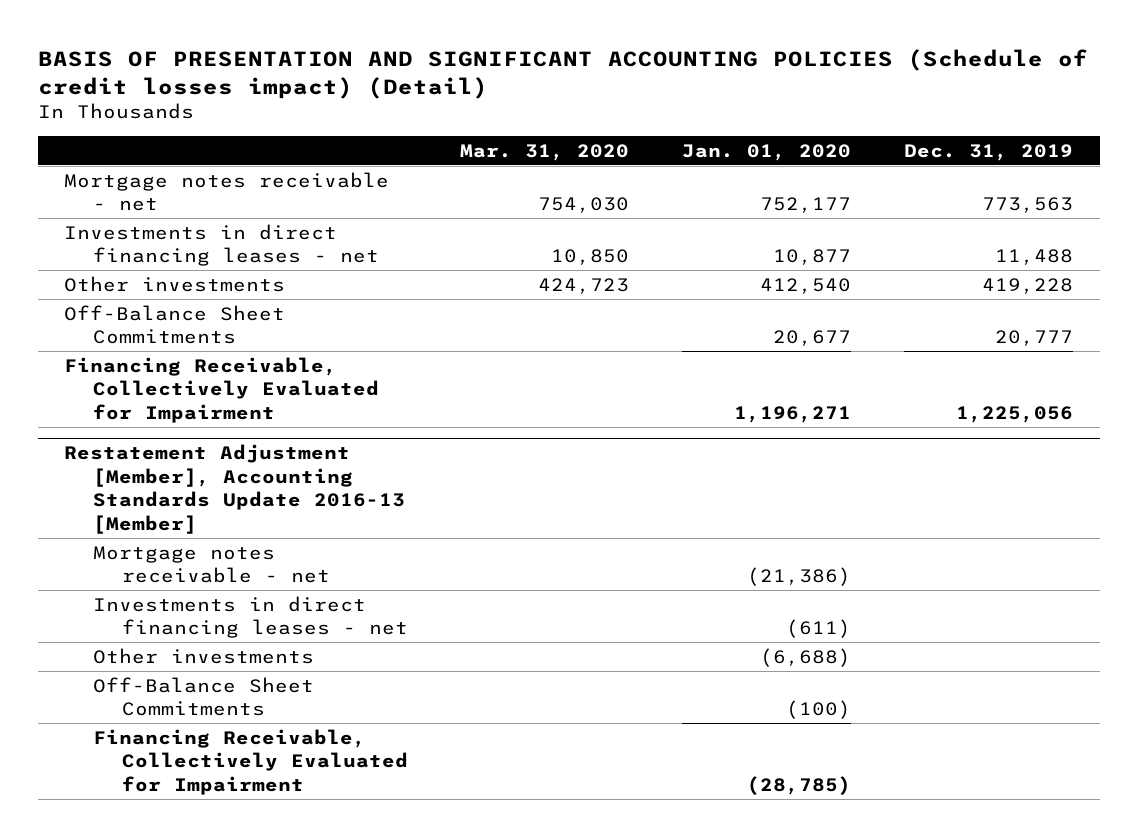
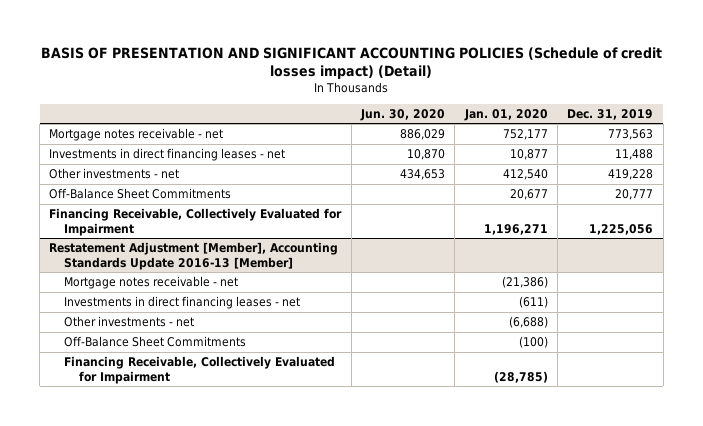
[460,143,630,161] Mar. 31, 2020 -> none
none -> [359,108,445,121] Jun. 30, 2020
[64,275,286,292] Other investments -> [49,168,180,180] Other investments - net
[92,647,314,664] Other investments -> [63,316,194,328] Other investments - net

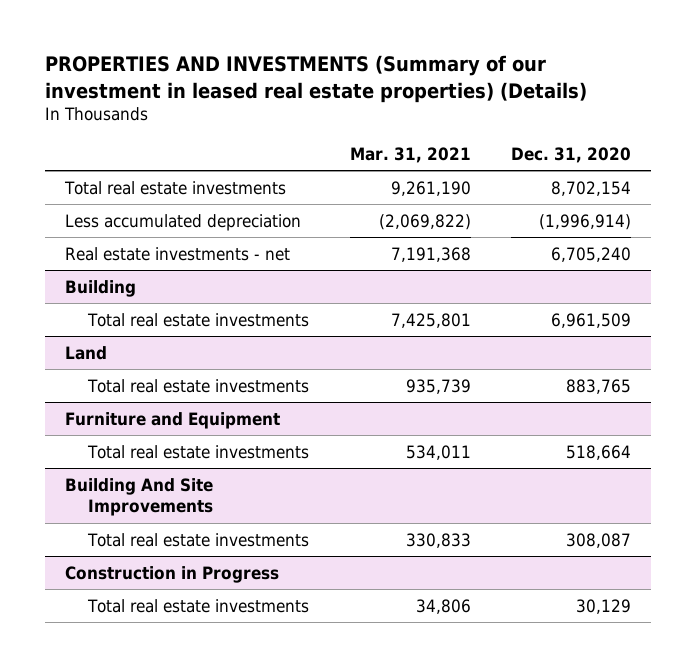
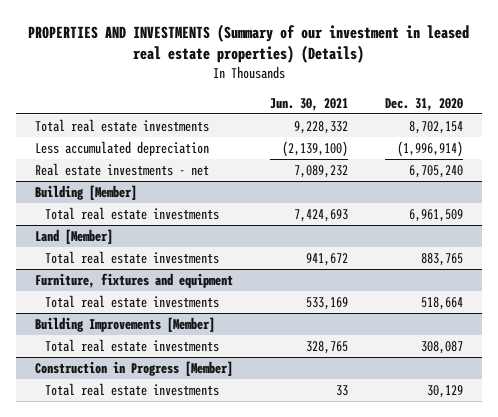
[349,147,471,164] Mar. 31, 2021 -> none
none -> [269,97,348,111] Jun. 30, 2021
[65,279,137,297] Building -> [34,184,137,200] Building [Member]
[65,345,108,360] Land -> [34,228,113,244] Land [Member]
[65,411,281,429] Furniture and Equipment -> [34,272,233,288] Furniture, fixtures and equipment
[65,477,214,517] Building And Site Improvements -> [34,316,215,332] Building Improvements [Member]
[65,565,280,583] Construction in Progress -> [34,360,233,376] Construction in Progress [Member]

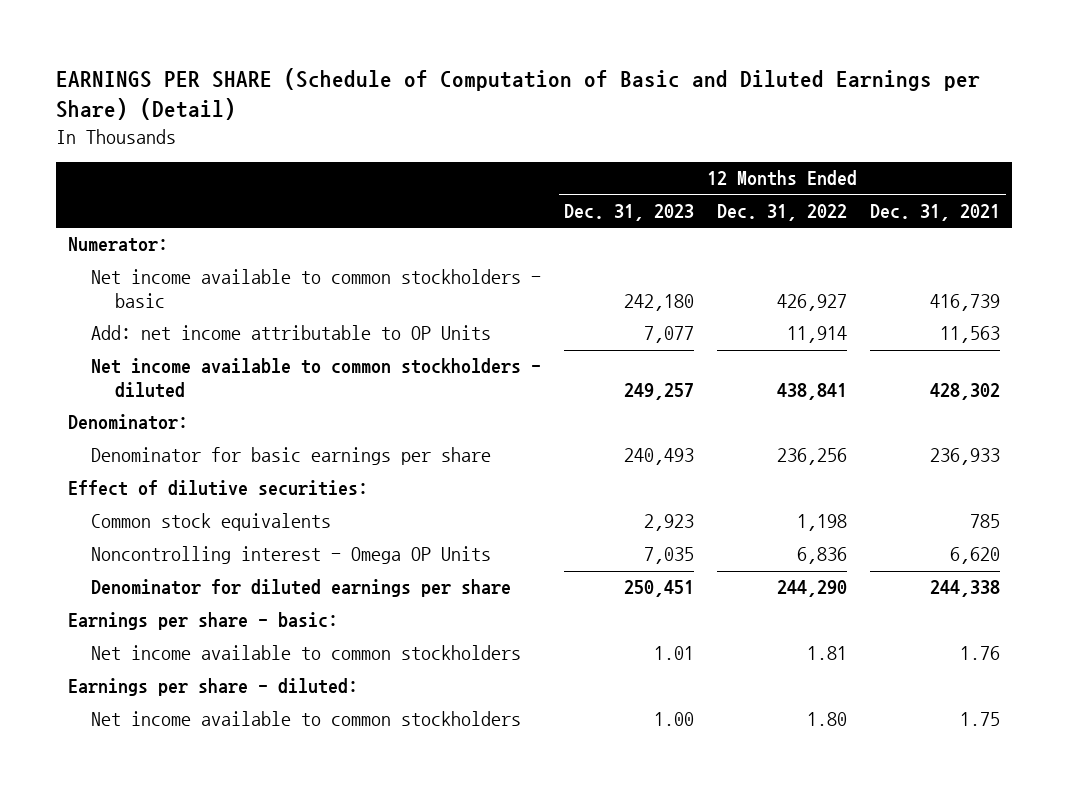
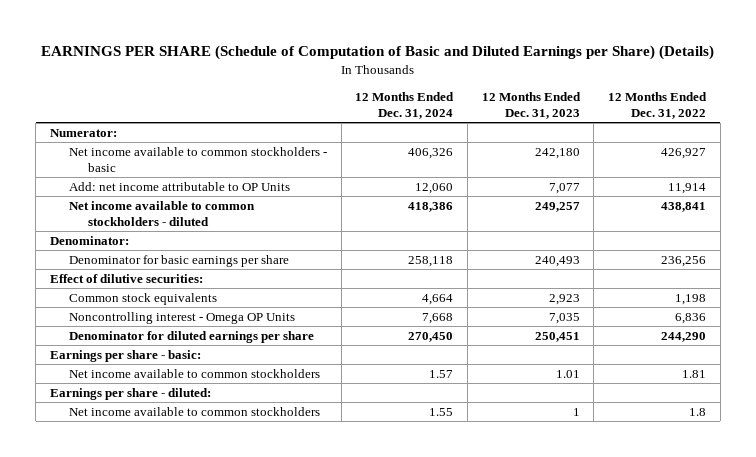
[56,68,981,121] EARNINGS PER SHARE (Schedule of Computation of Basic and Diluted Earnings per Share) (Detail) -> [41,45,715,61] EARNINGS PER SHARE (Schedule of Computation of Basic and Diluted Earnings per Share) (Details)
[870,203,1001,221] Dec. 31, 2021 -> none
none -> [355,91,455,119] 12 Months Ended Dec. 31, 2024
[654,712,695,727] 1.00 -> [572,407,580,416] 1
[807,712,848,727] 1.80 -> [689,407,707,416] 1.8

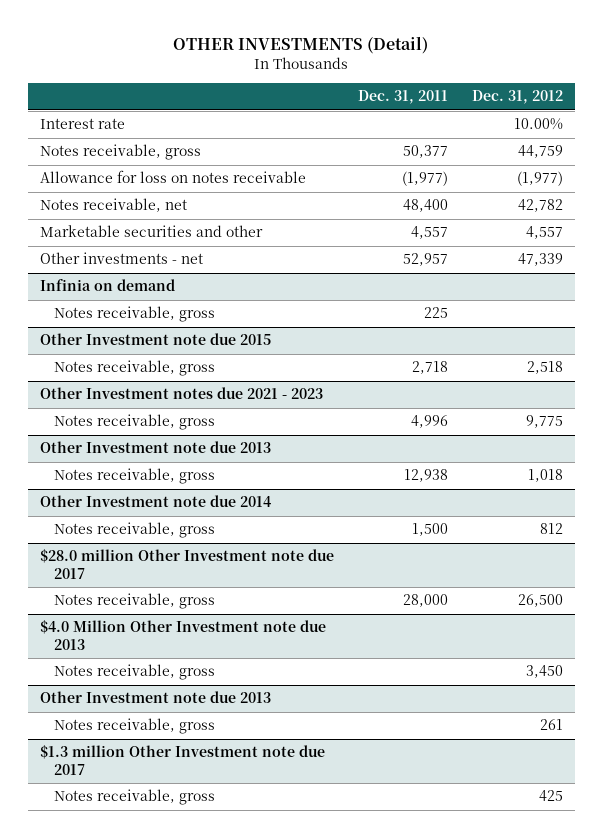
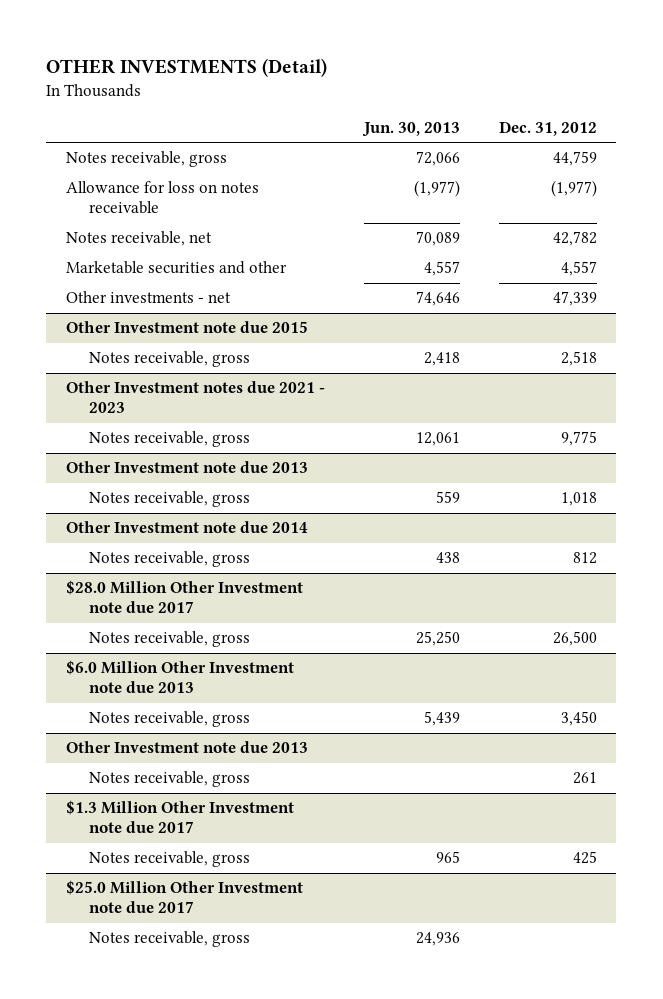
[357,90,448,105] Dec. 31, 2011 -> none
none -> [361,121,460,137] Jun. 30, 2013
[39,118,125,130] Interest rate -> none
[39,279,175,292] Infinia on demand -> none
[54,306,216,323] Notes receivable, gross -> none
[39,549,334,580] $28.0 million Other Investment note due 2017 -> [65,580,303,614] $28.0 Million Other Investment note due 2017
[39,620,326,651] $4.0 Million Other Investment note due 2013 -> [65,660,294,694] $6.0 Million Other Investment note due 2013
[39,745,325,776] $1.3 million Other Investment note due 2017 -> [65,800,294,834] $1.3 Million Other Investment note due 2017
none -> [65,880,303,914] $25.0 Million Other Investment note due 2017
none -> [89,931,251,948] Notes receivable, gross

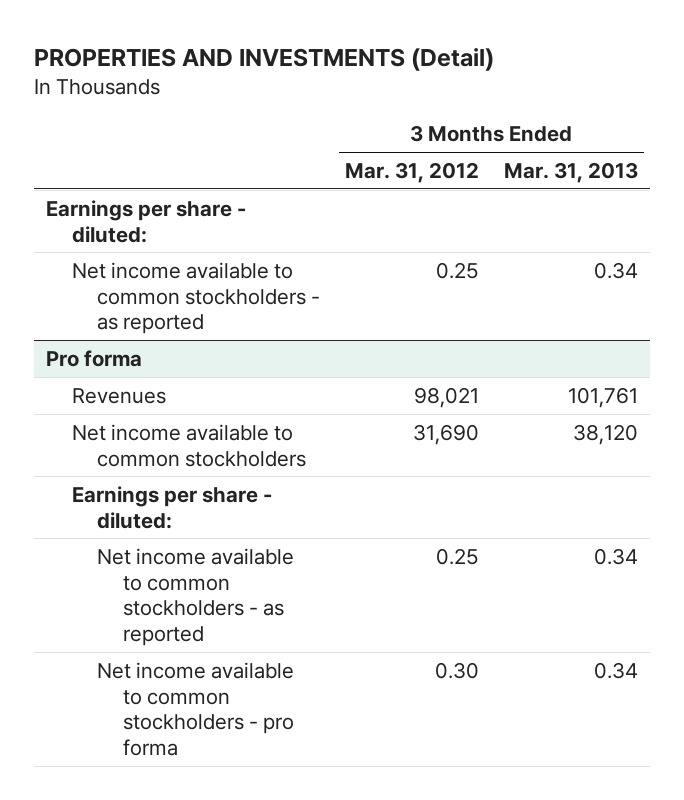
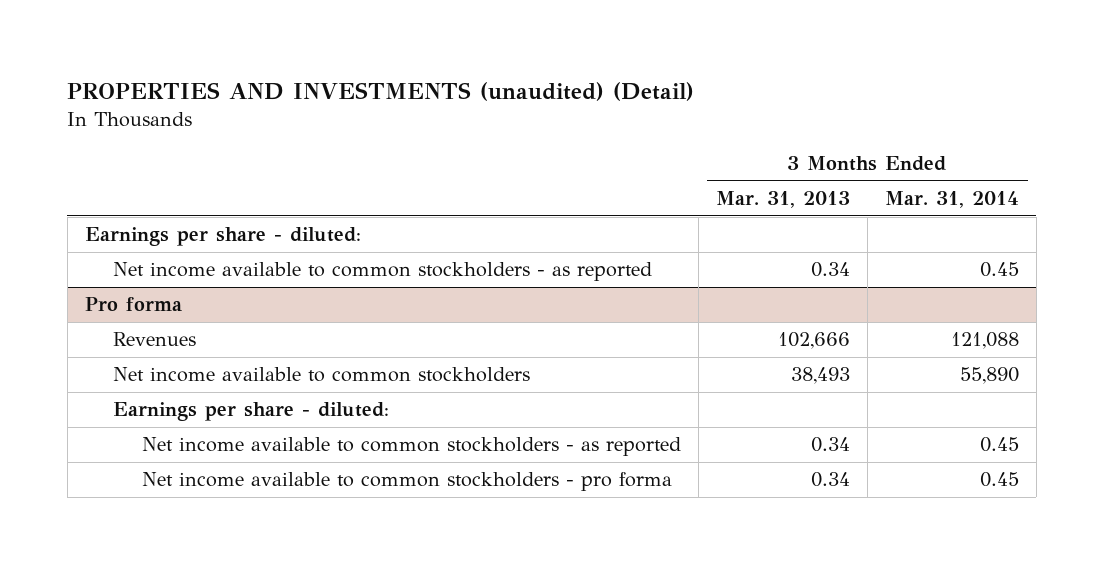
[33,48,494,72] PROPERTIES AND INVESTMENTS (Detail) -> [67,81,695,101] PROPERTIES AND INVESTMENTS (unaudited) (Detail)
[344,161,479,183] Mar. 31, 2012 -> none
none -> [884,191,1019,209] Mar. 31, 2014
[567,386,638,408] 101,761 -> [777,332,850,350] 102,666
[572,423,638,445] 38,120 -> [790,367,850,385] 38,493

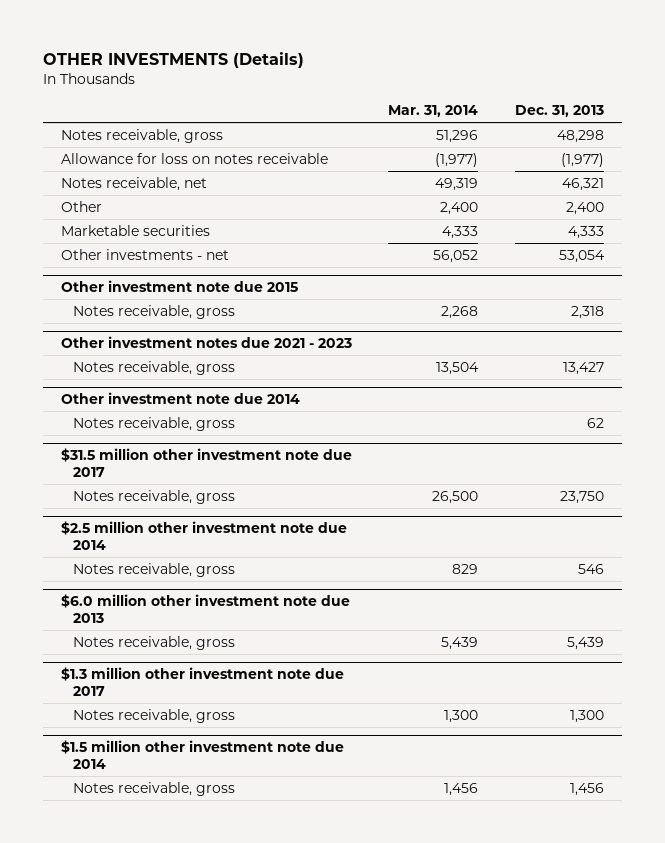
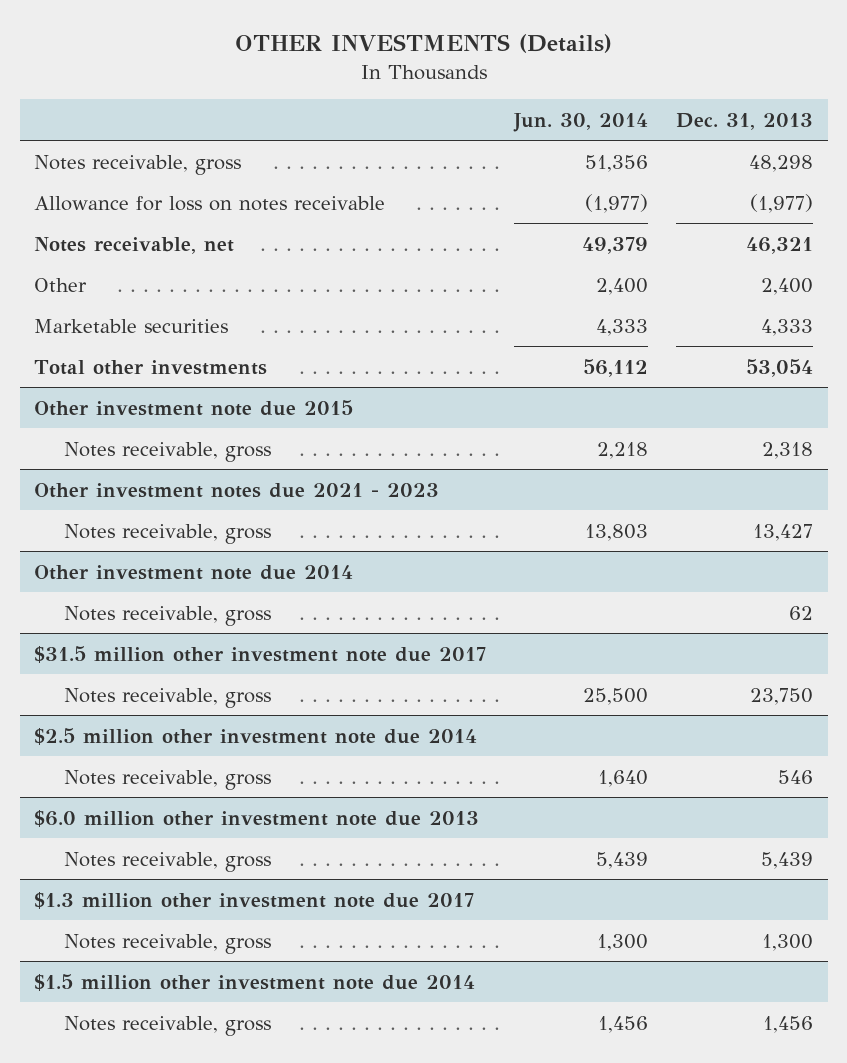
[388,105,479,118] Mar. 31, 2014 -> none
none -> [513,112,649,132] Jun. 30, 2014
[61,249,230,261] Other investments - net -> [33,359,267,375] Total other investments

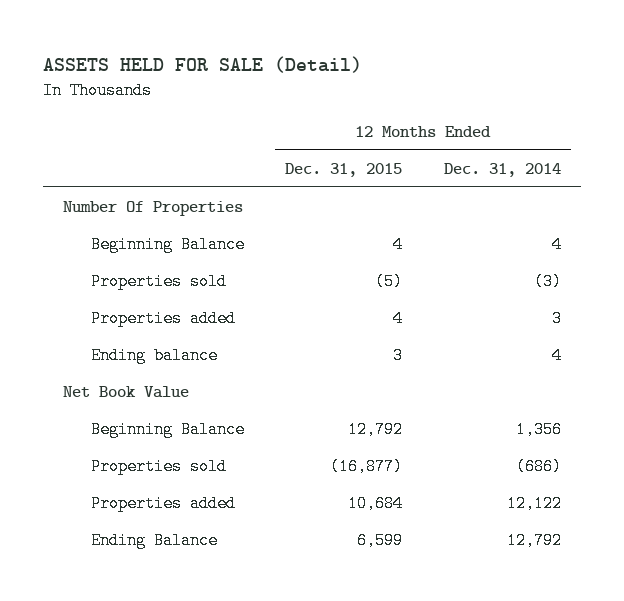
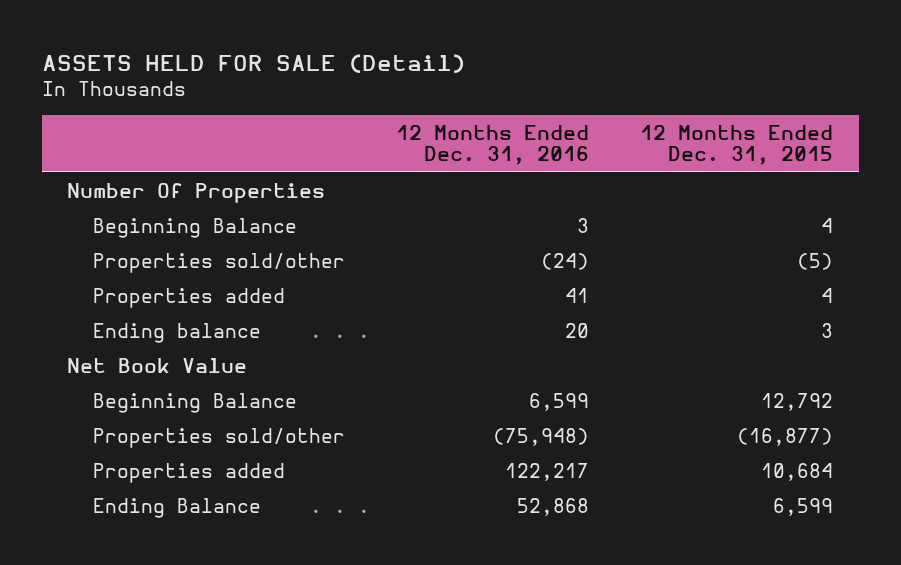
[443,162,561,177] Dec. 31, 2014 -> none
none -> [395,124,589,166] 12 Months Ended Dec. 31, 2016
[91,272,228,290] Properties sold -> [92,252,345,273] Properties sold/other
[91,457,228,475] Properties sold -> [92,427,345,448] Properties sold/other

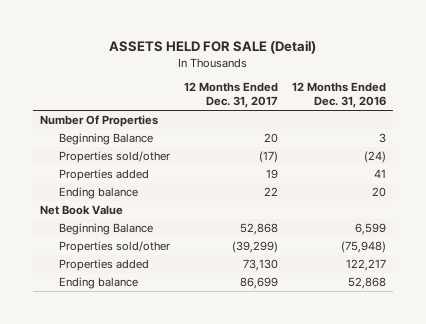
[640,124,834,166] 12 Months Ended Dec. 31, 2015 -> none
none -> [183,82,278,109] 12 Months Ended Dec. 31, 2017
[92,497,261,518] Ending Balance -> [58,277,138,290] Ending balance

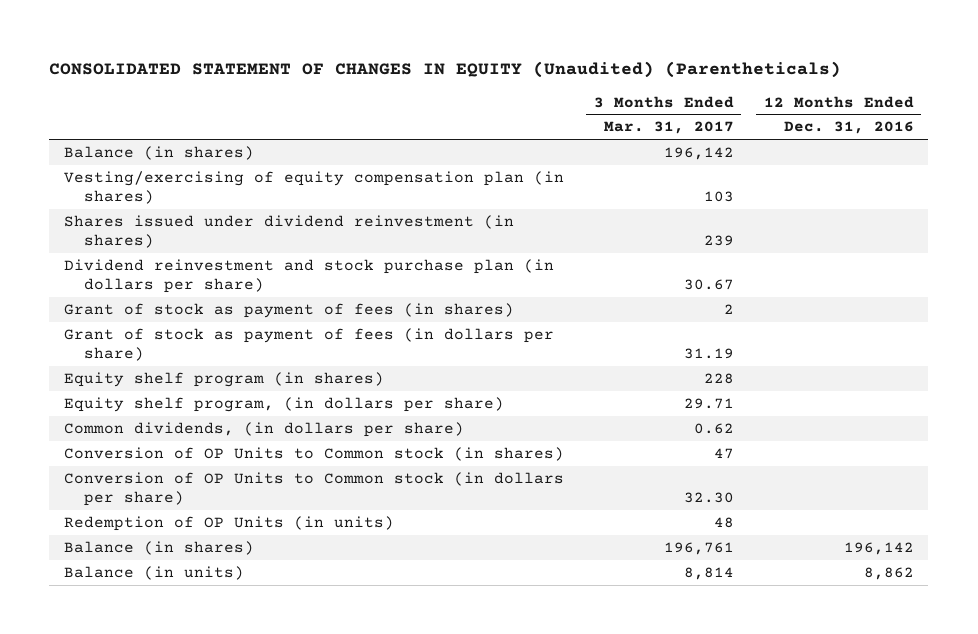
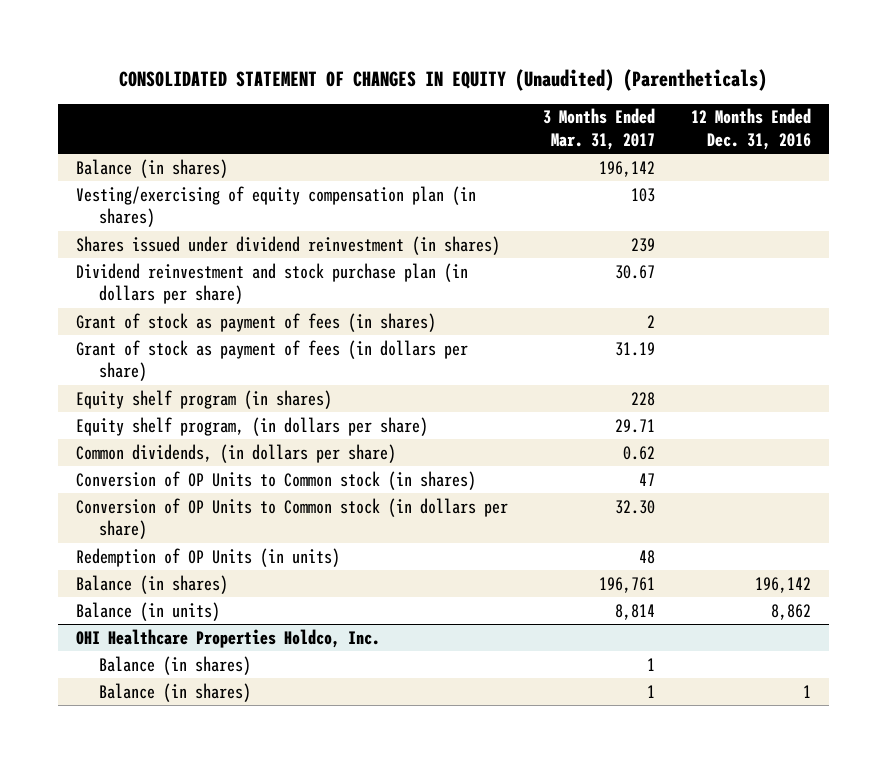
none -> [75,628,380,648] OHI Healthcare Properties Holdco, Inc.
none -> [98,655,251,675] Balance (in shares)
none -> [98,682,251,702] Balance (in shares)

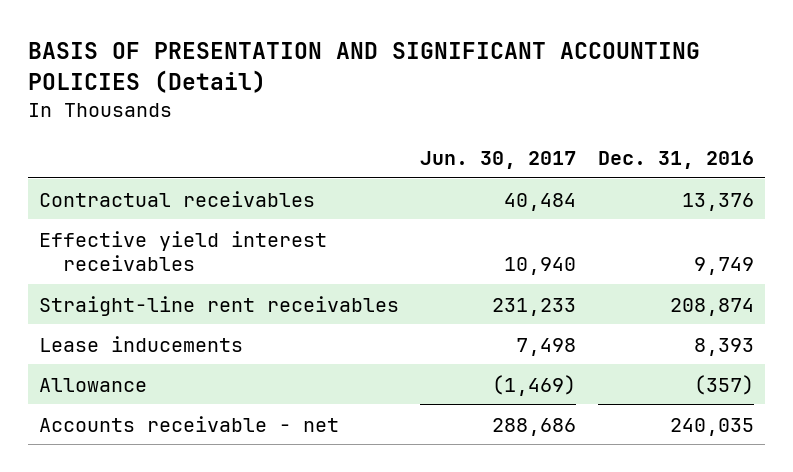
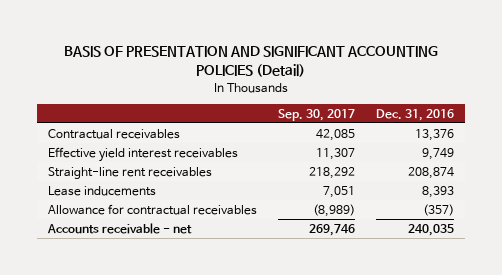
[420,150,577,169] Jun. 30, 2017 -> none
none -> [278,108,356,121] Sep. 30, 2017
[38,377,147,392] Allowance -> [48,203,258,215] Allowance for contractual receivables

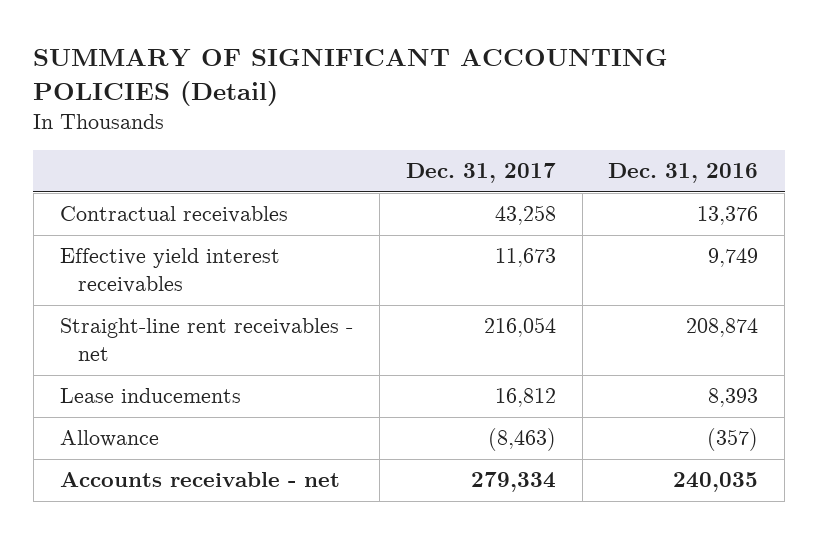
[64,46,439,78] BASIS OF PRESENTATION AND SIGNIFICANT ACCOUNTING POLICIES (Detail) -> [33,49,669,106] SUMMARY OF SIGNIFICANT ACCOUNTING POLICIES (Detail)
[278,108,356,121] Sep. 30, 2017 -> none
none -> [405,163,556,184] Dec. 31, 2017
[48,166,213,179] Straight-line rent receivables -> [59,318,353,362] Straight-line rent receivables - net
[48,203,258,215] Allowance for contractual receivables -> [59,430,159,448] Allowance

